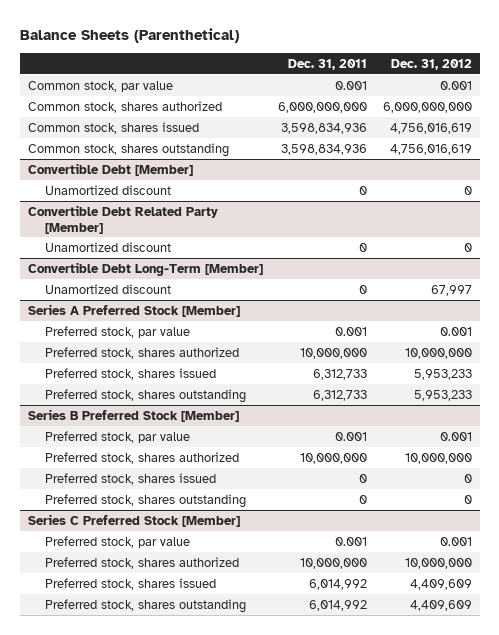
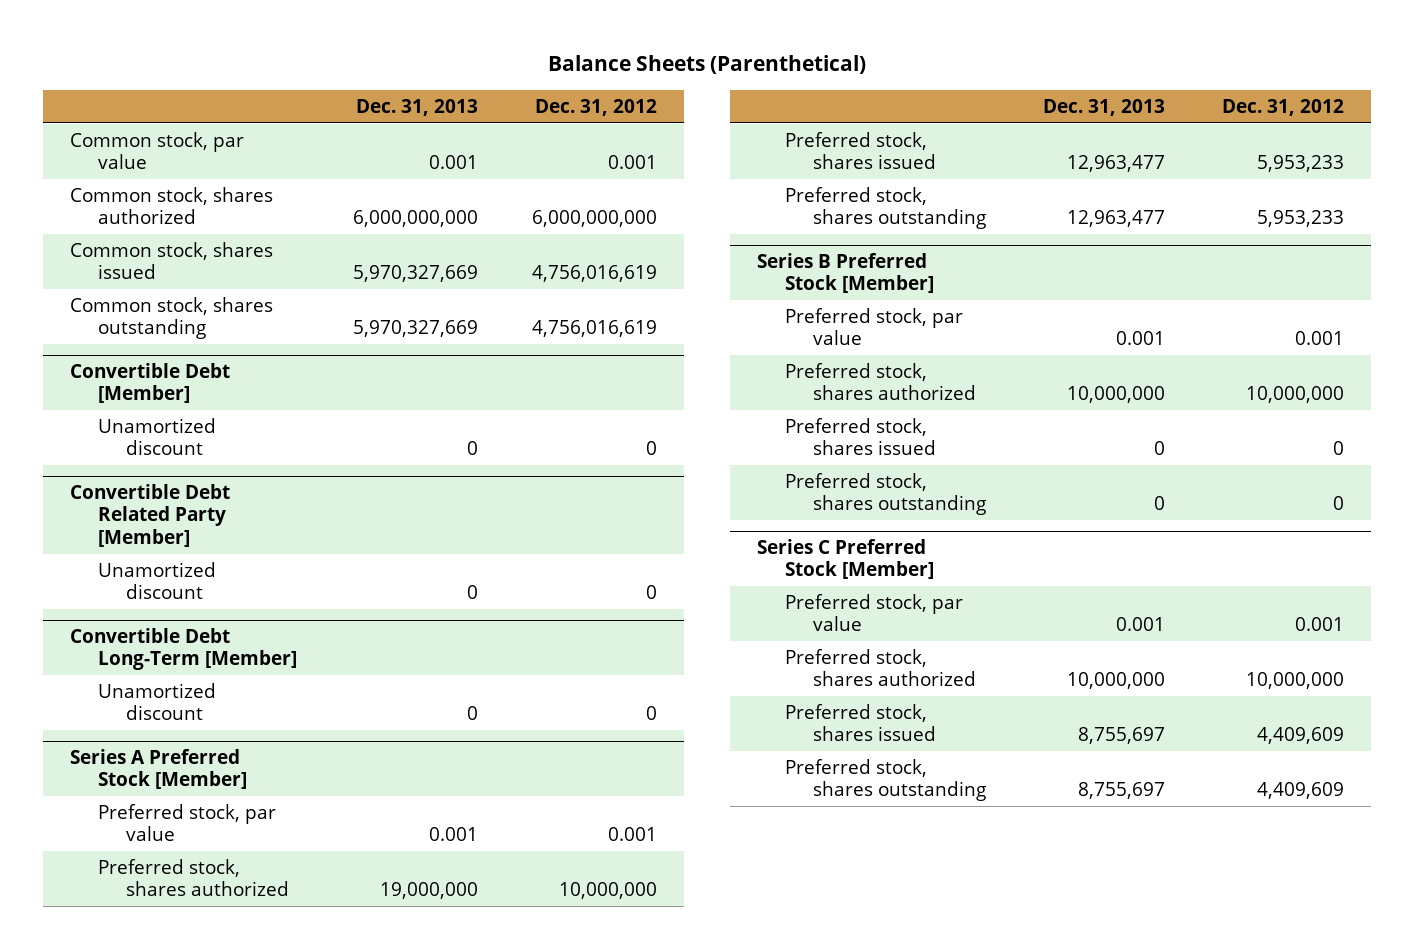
[288,58,368,70] Dec. 31, 2011 -> none
none -> [355,98,478,116] Dec. 31, 2013
[430,284,472,296] 67,997 -> [645,706,657,721] 0

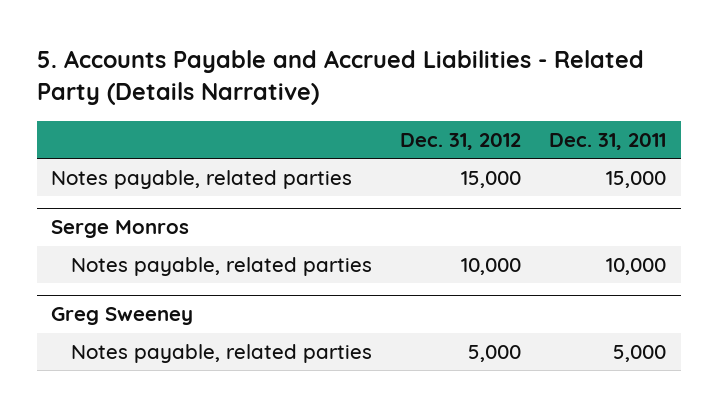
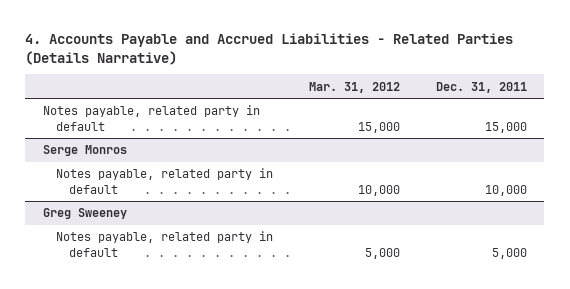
[36,50,644,106] 5. Accounts Payable and Accrued Liabilities - Related Party (Details Narrative) -> [25,32,514,65] 4. Accounts Payable and Accrued Liabilities - Related Parties (Details Narrative)
[400,132,522,150] Dec. 31, 2012 -> none
none -> [308,81,400,93] Mar. 31, 2012
[50,169,352,189] Notes payable, related parties -> [43,105,261,131] Notes payable, related party in default
[70,256,372,276] Notes payable, related parties -> [56,168,274,194] Notes payable, related party in default
[70,343,372,363] Notes payable, related parties -> [56,231,274,257] Notes payable, related party in default

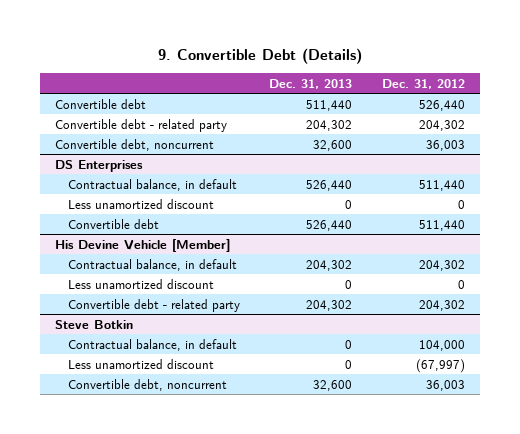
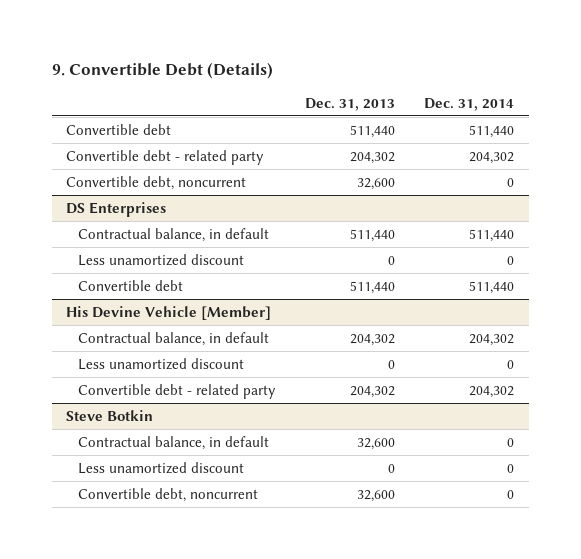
[382,78,466,89] Dec. 31, 2012 -> none
none -> [424,97,515,111] Dec. 31, 2014
[306,179,353,191] 526,440 -> [350,228,396,242] 511,440
[306,219,353,231] 526,440 -> [350,280,396,294] 511,440
[345,339,353,349] 0 -> [357,437,396,450] 32,600

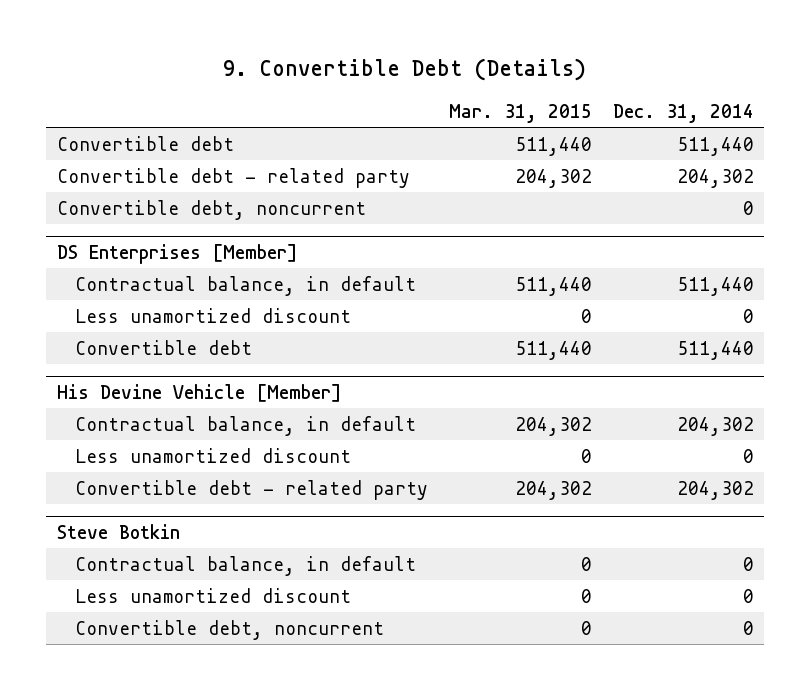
[305,97,396,111] Dec. 31, 2013 -> none
none -> [448,103,592,123] Mar. 31, 2015
[66,201,167,217] DS Enterprises -> [56,243,298,264] DS Enterprises [Member]

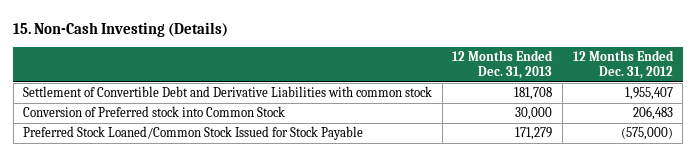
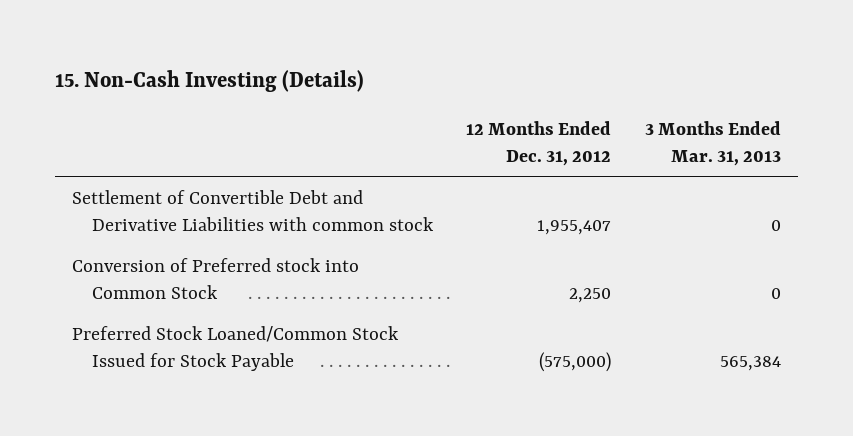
[452,50,554,80] 12 Months Ended Dec. 31, 2013 -> none
none -> [645,120,782,166] 3 Months Ended Mar. 31, 2013
[632,106,673,121] 206,483 -> [569,287,612,303] 2,250

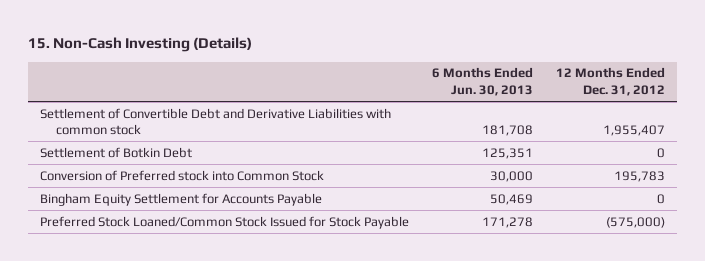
[645,120,782,166] 3 Months Ended Mar. 31, 2013 -> none
none -> [432,67,534,96] 6 Months Ended Jun. 30, 2013
none -> [39,146,192,158] Settlement of Botkin Debt
[569,287,612,303] 2,250 -> [614,170,666,182] 195,783
none -> [39,192,322,206] Bingham Equity Settlement for Accounts Payable

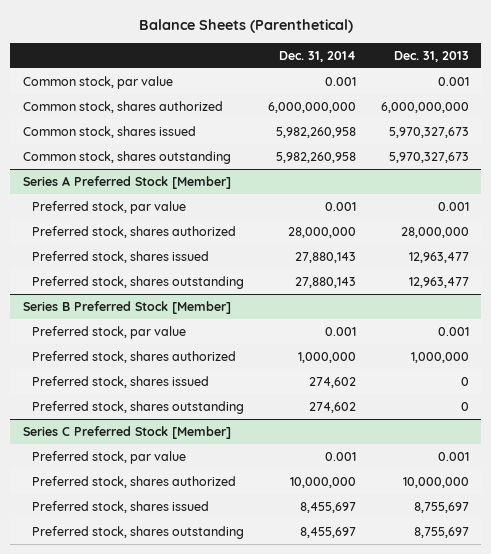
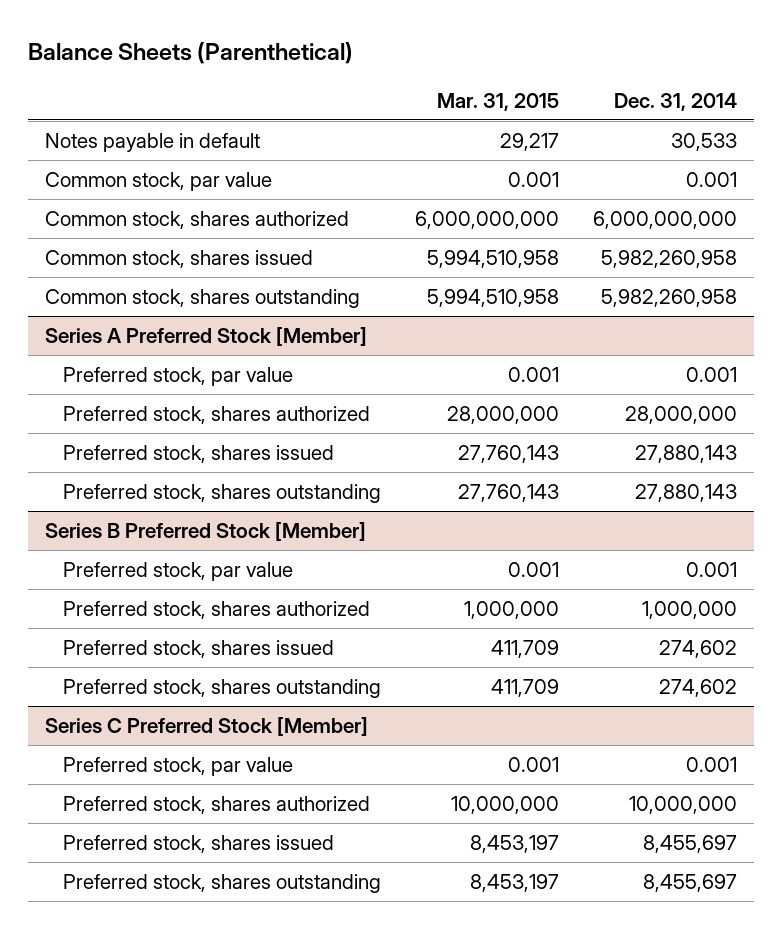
[393,50,469,62] Dec. 31, 2013 -> none
none -> [436,92,559,111] Mar. 31, 2015
none -> [45,133,261,153] Notes payable in default

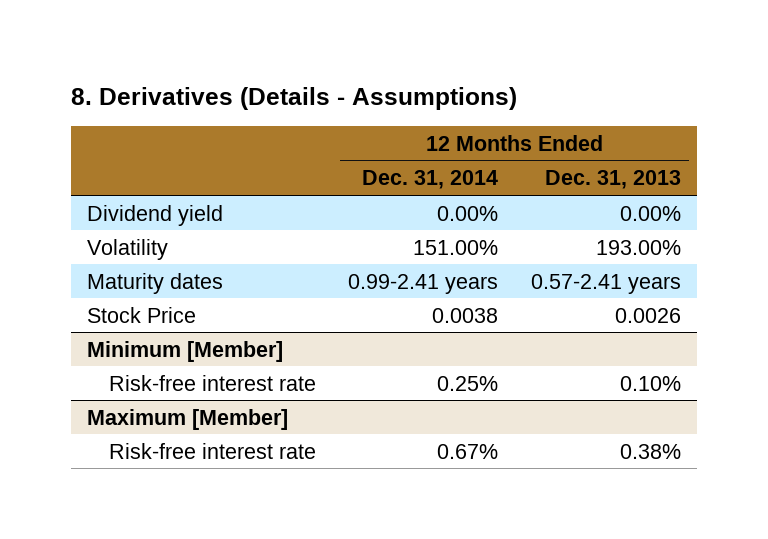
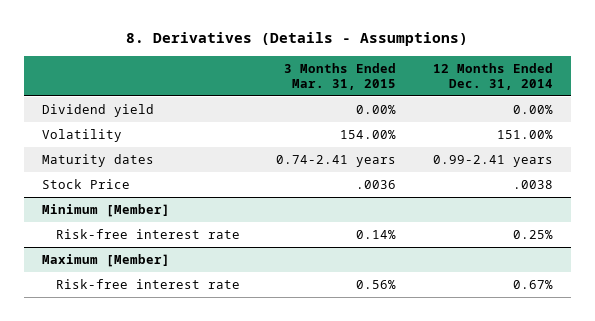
[544,170,681,190] Dec. 31, 2013 -> none
none -> [284,62,397,90] 3 Months Ended Mar. 31, 2015
[432,307,499,323] 0.0038 -> [512,179,553,189] .0038

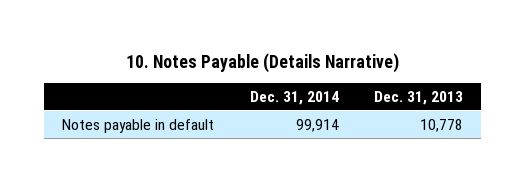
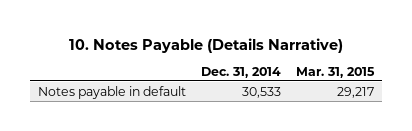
[374,91,464,106] Dec. 31, 2013 -> none
none -> [295,66,375,78] Mar. 31, 2015
[295,118,339,132] 99,914 -> [241,86,281,98] 30,533

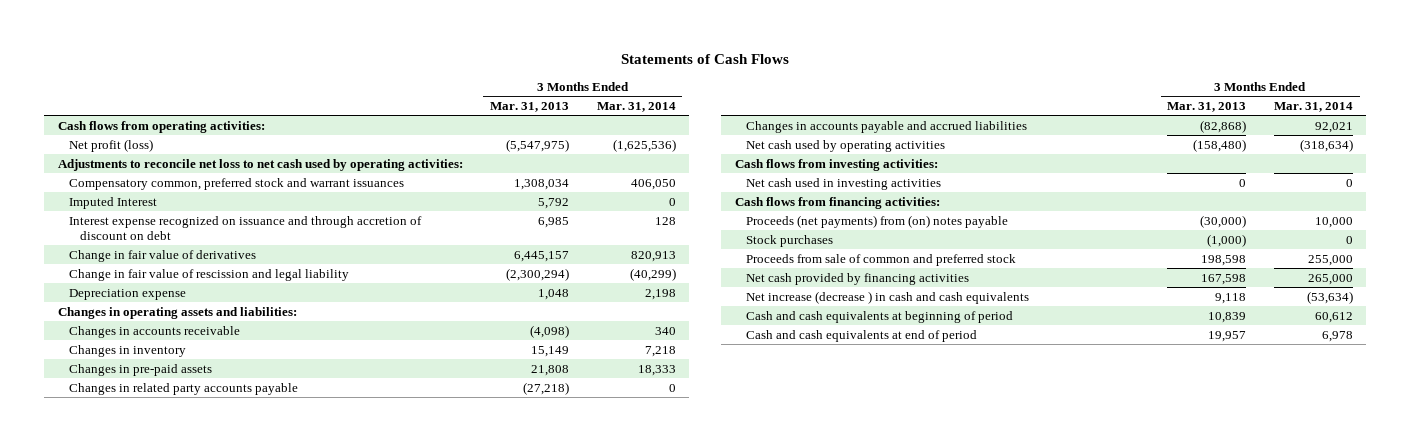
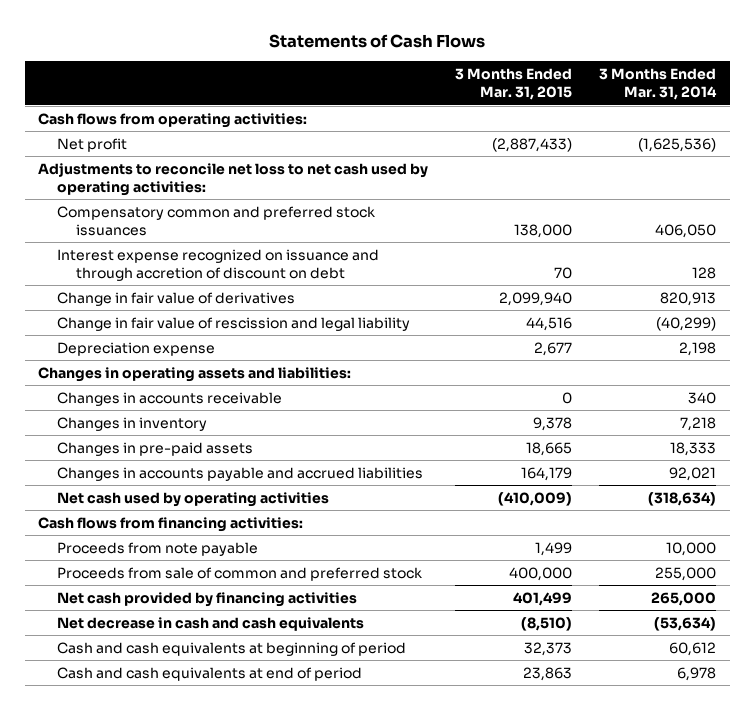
[490,101,570,112] Mar. 31, 2013 -> none
none -> [455,68,573,101] 3 Months Ended Mar. 31, 2015
[69,138,154,152] Net profit (loss) -> [56,137,127,152] Net profit
[69,196,158,209] Imputed Interest -> none
[69,177,405,190] Compensatory common, preferred stock and warrant issuances -> [56,205,375,236] Compensatory common and preferred stock issuances
[69,382,299,395] Changes in related party accounts payable -> none
[735,158,939,171] Cash flows from investing activities: -> none
[746,177,942,190] Net cash used in investing activities -> none
[746,214,1009,228] Proceeds (net payments) from (on) notes payable -> none
[746,234,834,247] Stock purchases -> none
none -> [56,541,258,556] Proceeds from note payable
[746,290,1030,304] Net increase (decrease ) in cash and cash equivalents -> [56,616,364,631] Net decrease in cash and cash equivalents

